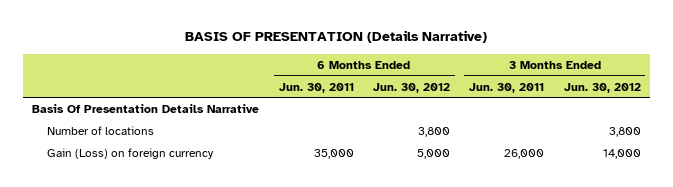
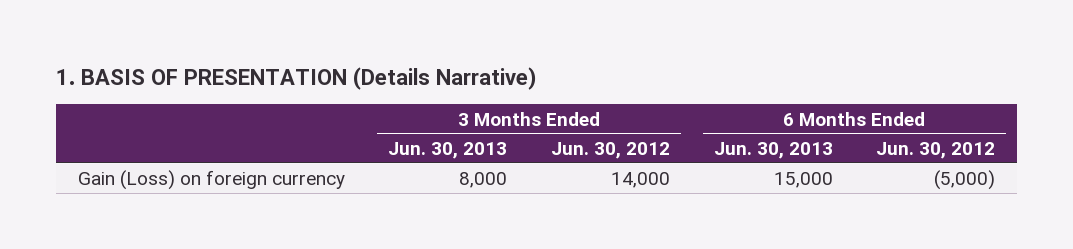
[185,30,488,44] BASIS OF PRESENTATION (Details Narrative) -> [55,67,537,91] 1. BASIS OF PRESENTATION (Details Narrative)
[278,82,354,93] Jun. 30, 2011 -> none
[469,82,545,93] Jun. 30, 2011 -> none
none -> [388,141,508,159] Jun. 30, 2013
none -> [713,141,833,159] Jun. 30, 2013
[32,104,260,114] Basis Of Presentation Details Narrative -> none
[47,126,155,136] Number of locations -> none
[416,149,450,160] 5,000 -> [934,170,996,191] (5,000)

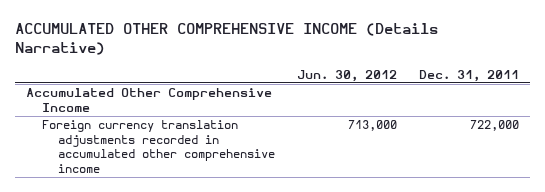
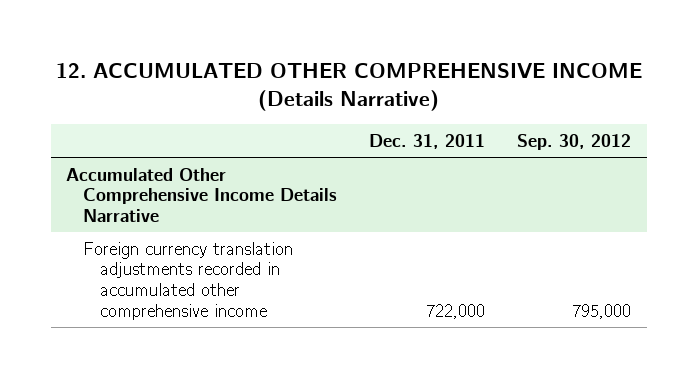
[15,23,439,56] ACCUMULATED OTHER COMPREHENSIVE INCOME (Details Narrative) -> [55,63,642,112] 12. ACCUMULATED OTHER COMPREHENSIVE INCOME (Details Narrative)
[297,69,398,82] Jun. 30, 2012 -> none
none -> [517,133,632,150] Sep. 30, 2012
[26,88,273,112] Accumulated Other Comprehensive Income -> [66,167,338,223] Accumulated Other Comprehensive Income Details Narrative

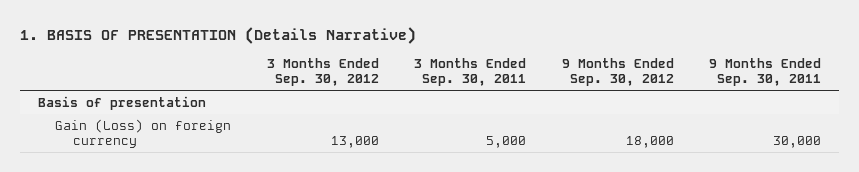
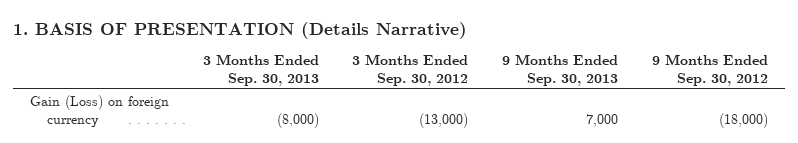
[414,58,527,87] 3 Months Ended Sep. 30, 2011 -> none
[708,58,821,87] 9 Months Ended Sep. 30, 2011 -> none
none -> [202,53,319,86] 3 Months Ended Sep. 30, 2013
none -> [502,53,619,86] 9 Months Ended Sep. 30, 2013
[37,95,206,110] Basis of presentation -> none
[330,136,379,149] 13,000 -> [419,113,469,129] (13,000)
[625,136,674,149] 18,000 -> [719,113,769,129] (18,000)

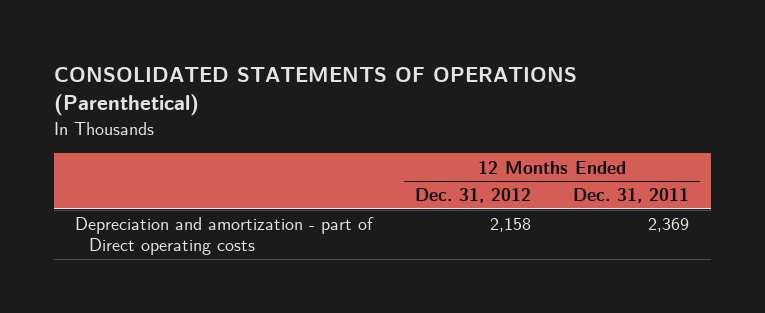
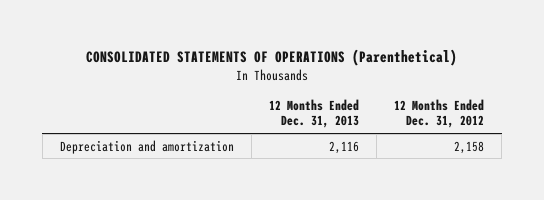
[573,188,690,204] Dec. 31, 2011 -> none
none -> [269,98,360,129] 12 Months Ended Dec. 31, 2013
[75,217,375,256] Depreciation and amortization - part of Direct operating costs -> [59,139,234,154] Depreciation and amortization

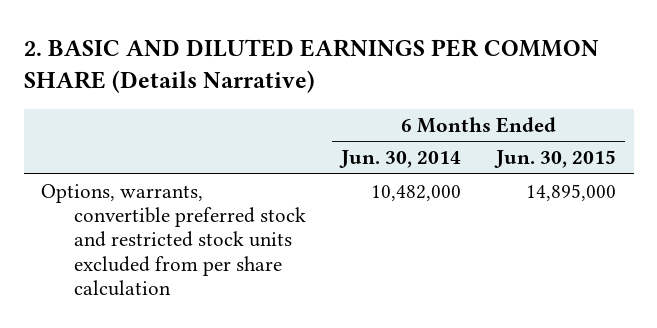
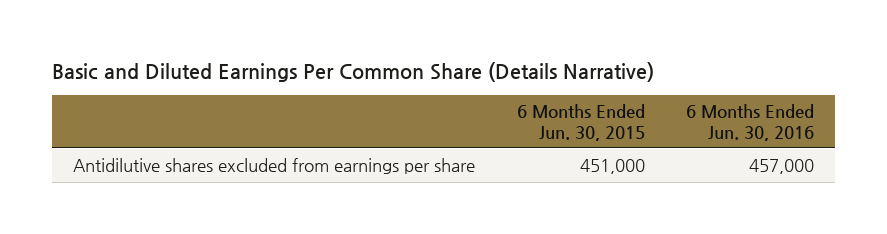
[23,39,599,94] 2. BASIC AND DILUTED EARNINGS PER COMMON SHARE (Details Narrative) -> [51,61,654,82] Basic and Diluted Earnings Per Common Share (Details Narrative)
[339,150,462,169] Jun. 30, 2014 -> none
none -> [686,103,815,141] 6 Months Ended Jun. 30, 2016
[41,183,307,296] Options, warrants, convertible preferred stock and restricted stock units excluded from per share calculation -> [72,158,475,175] Antidilutive shares excluded from earnings per share
[526,183,617,201] 14,895,000 -> [579,159,645,175] 451,000

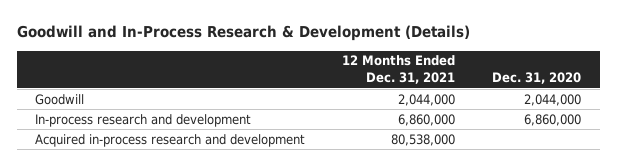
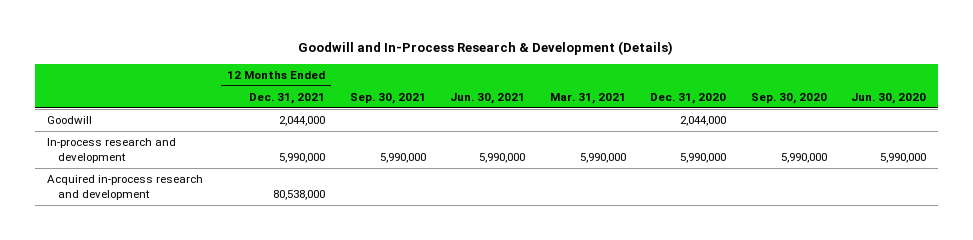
none -> [349,92,426,104] Sep. 30, 2021
none -> [450,92,526,104] Jun. 30, 2021
none -> [549,92,626,104] Mar. 31, 2021
none -> [750,92,827,104] Sep. 30, 2020
none -> [851,92,927,104] Jun. 30, 2020
[398,113,456,126] 6,860,000 -> [279,152,326,163] 5,990,000
[524,113,582,126] 6,860,000 -> [680,152,727,163] 5,990,000

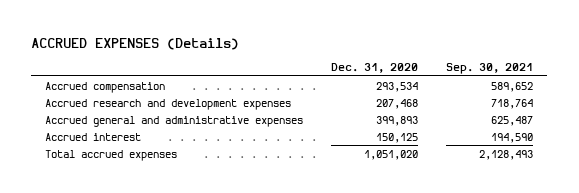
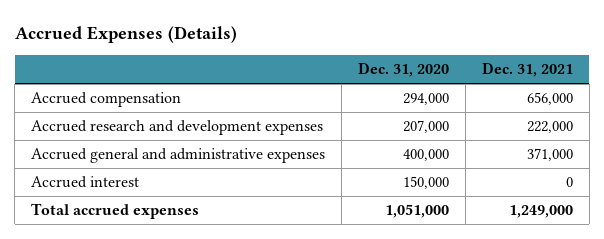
[31,38,240,51] ACCRUED EXPENSES (Details) -> [14,26,237,44] Accrued Expenses (Details)
[446,63,534,75] Sep. 30, 2021 -> none
none -> [482,62,574,78] Dec. 31, 2021
[376,81,419,92] 293,534 -> [403,93,450,106] 294,000
[376,98,419,109] 207,468 -> [403,120,450,134] 207,000
[376,115,419,126] 399,893 -> [403,149,450,162] 400,000
[376,132,419,143] 150,125 -> [403,176,450,190] 150,000
[364,149,419,160] 1,051,020 -> [385,204,450,219] 1,051,000

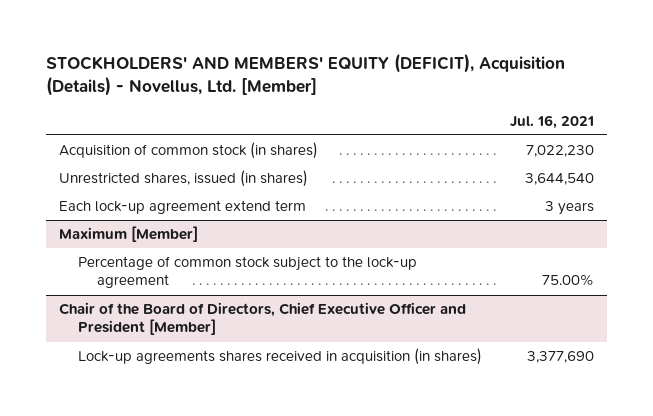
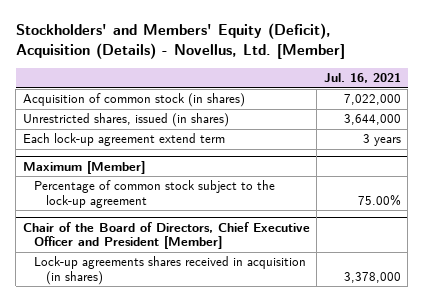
[45,52,565,96] STOCKHOLDERS' AND MEMBERS' EQUITY (DEFICIT), Acquisition (Details) - Novellus, Ltd. [Member] -> [15,23,345,60] Stockholders' and Members' Equity (Deficit), Acquisition (Details) - Novellus, Ltd. [Member]
[525,145,594,158] 7,022,230 -> [343,94,401,106] 7,022,000
[524,173,594,186] 3,644,540 -> [343,114,401,126] 3,644,000
[526,351,594,364] 3,377,690 -> [343,272,401,284] 3,378,000

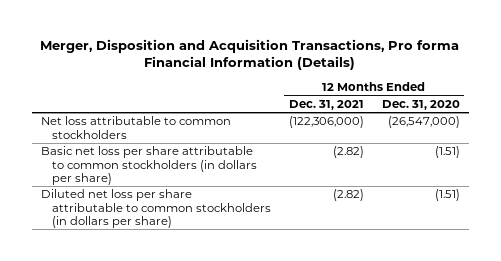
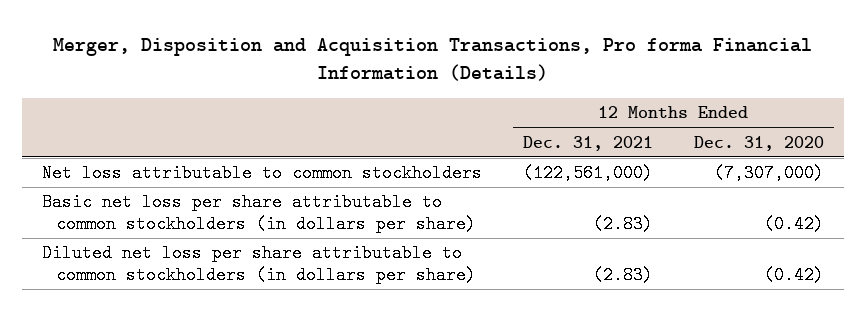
[288,116,364,129] (122,306,000) -> [523,164,654,183] (122,561,000)
[387,116,460,129] (26,547,000) -> [713,164,824,183] (7,307,000)
[332,146,364,159] (2.82) -> [593,214,654,233] (2.83)
[434,146,460,159] (1.51) -> [763,214,824,233] (0.42)
[332,189,364,202] (2.82) -> [593,265,654,284] (2.83)
[434,189,460,202] (1.51) -> [763,265,824,284] (0.42)

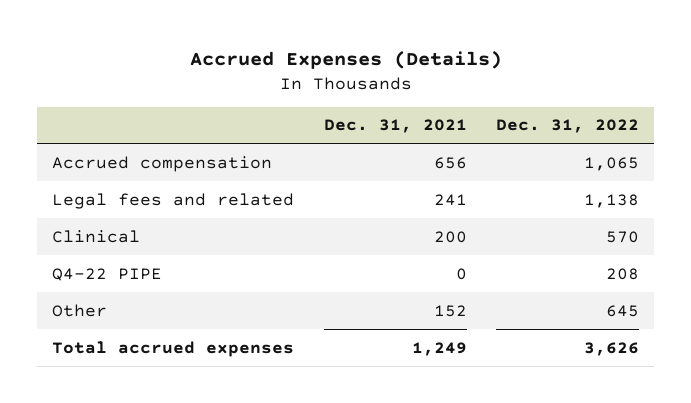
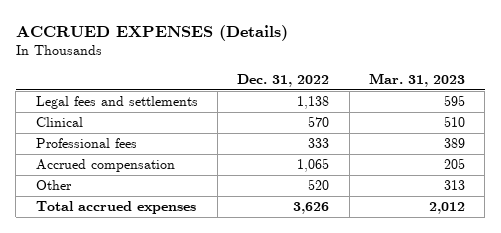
[189,50,502,69] Accrued Expenses (Details) -> [15,24,288,41] ACCRUED EXPENSES (Details)
[323,119,467,134] Dec. 31, 2021 -> none
none -> [369,72,466,87] Mar. 31, 2023
[51,192,294,209] Legal fees and related -> [35,96,198,110] Legal fees and settlements
[51,267,162,281] Q4-22 PIPE -> none
none -> [35,138,137,149] Professional fees
[51,155,272,172] Accrued compensation -> [35,159,175,173] Accrued compensation
[606,304,640,317] 645 -> [308,179,330,191] 520

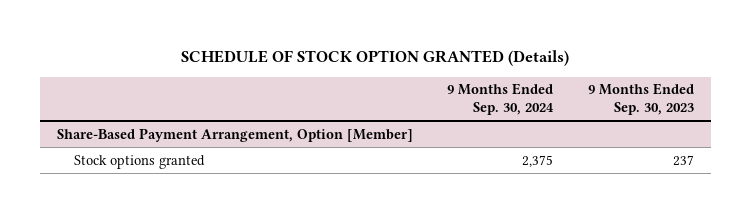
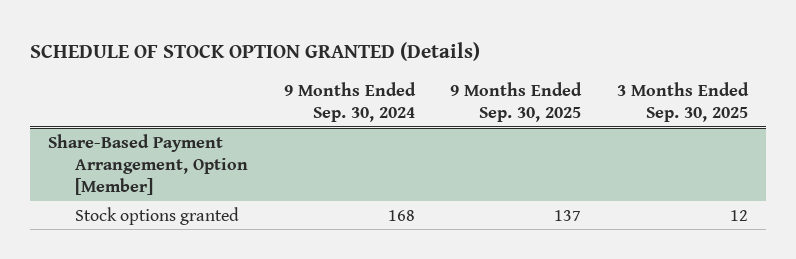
[587,83,694,115] 9 Months Ended Sep. 30, 2023 -> none
none -> [450,81,583,122] 9 Months Ended Sep. 30, 2025
none -> [617,81,750,122] 3 Months Ended Sep. 30, 2025
[522,154,554,167] 2,375 -> [387,209,415,221] 168

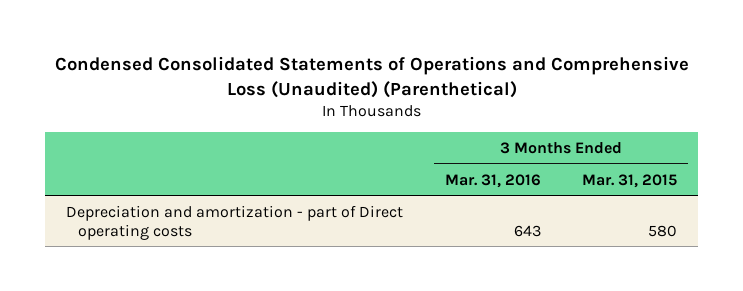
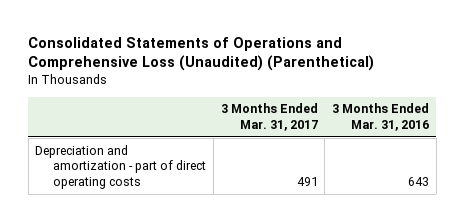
[54,55,689,98] Condensed Consolidated Statements of Operations and Comprehensive Loss (Unaudited) (Parenthetical) -> [28,36,375,72] Consolidated Statements of Operations and Comprehensive Loss (Unaudited) (Parenthetical)
[582,173,678,188] Mar. 31, 2015 -> none
none -> [220,103,318,131] 3 Months Ended Mar. 31, 2017
[65,204,403,240] Depreciation and amortization - part of Direct operating costs -> [35,144,207,189] Depreciation and amortization - part of direct operating costs

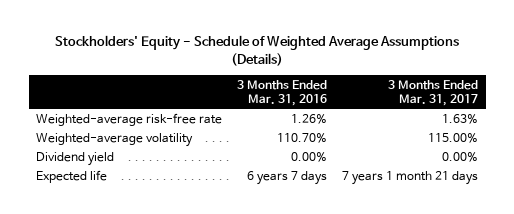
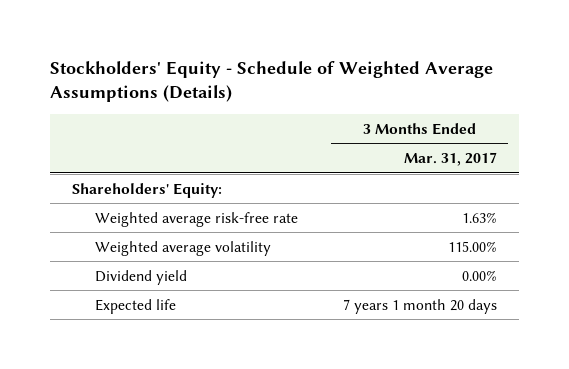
[237,80,328,106] 3 Months Ended Mar. 31, 2016 -> none
none -> [71,182,222,198] Shareholders' Equity:
[36,112,223,126] Weighted-average risk-free rate -> [94,211,298,227] Weighted average risk-free rate
[36,132,194,147] Weighted-average volatility -> [94,240,271,256] Weighted average volatility
[342,170,479,185] 7 years 1 month 21 days -> [342,298,497,314] 7 years 1 month 20 days

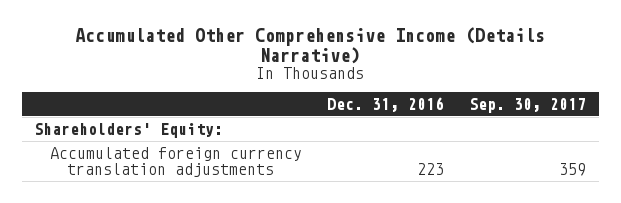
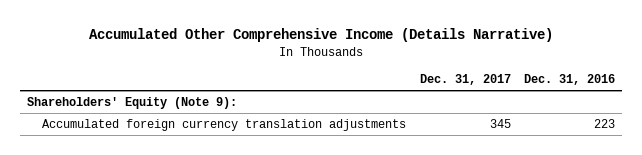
[469,97,587,113] Sep. 30, 2017 -> none
none -> [419,74,511,86] Dec. 31, 2017
[34,123,224,139] Shareholders' Equity: -> [26,97,237,110] Shareholders' Equity (Note 9):

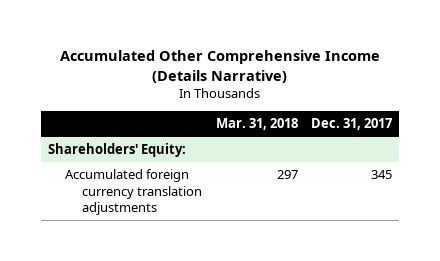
[524,74,616,86] Dec. 31, 2016 -> none
none -> [215,118,298,131] Mar. 31, 2018
[26,97,237,110] Shareholders' Equity (Note 9): -> [47,143,186,158] Shareholders' Equity:

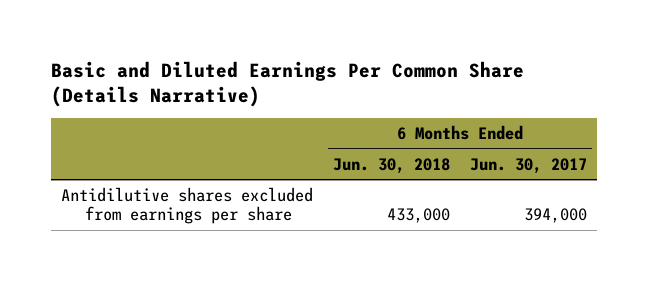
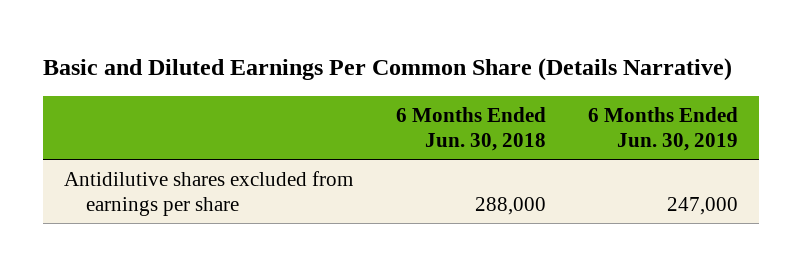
[469,157,587,174] Jun. 30, 2017 -> none
none -> [588,107,739,151] 6 Months Ended Jun. 30, 2019
[387,208,451,224] 433,000 -> [474,196,546,215] 288,000

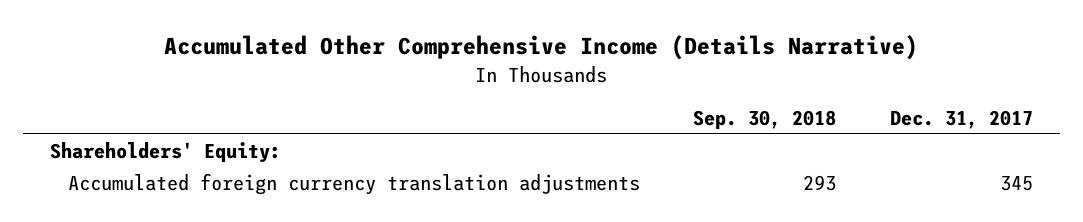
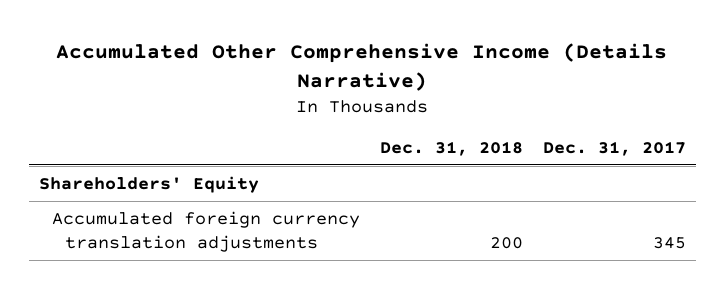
[693,109,837,129] Sep. 30, 2018 -> none
none -> [379,141,523,157] Dec. 31, 2018
[49,141,281,163] Shareholders' Equity: -> [38,175,259,193] Shareholders' Equity

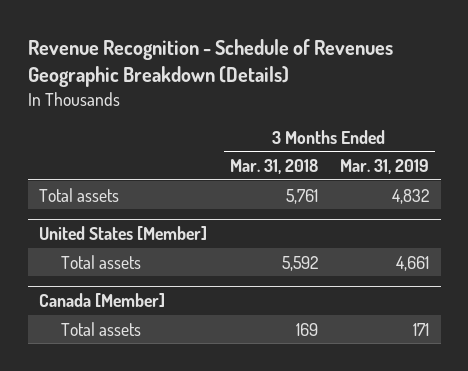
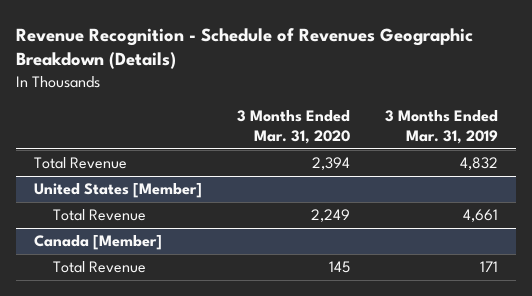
[229,159,318,175] Mar. 31, 2018 -> none
none -> [236,110,350,144] 3 Months Ended Mar. 31, 2020
[39,187,120,202] Total assets -> [33,157,127,170] Total Revenue
[60,254,141,269] Total assets -> [53,209,147,222] Total Revenue
[60,321,141,336] Total assets -> [53,261,147,274] Total Revenue

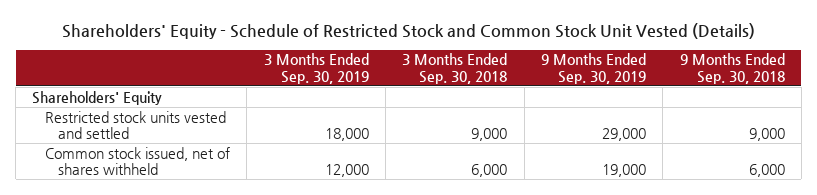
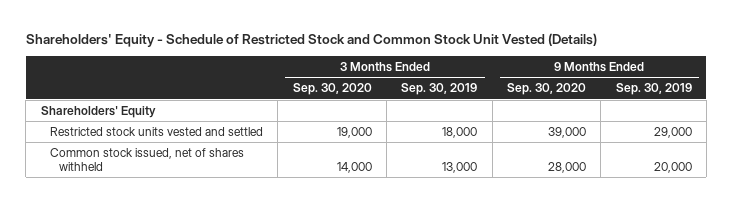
[402,53,508,84] 3 Months Ended Sep. 30, 2018 -> none
[679,53,785,84] 9 Months Ended Sep. 30, 2018 -> none
none -> [292,83,372,96] Sep. 30, 2020
none -> [507,83,587,96] Sep. 30, 2020
[324,164,369,178] 12,000 -> [442,161,478,173] 13,000
[602,164,647,178] 19,000 -> [653,161,692,173] 20,000

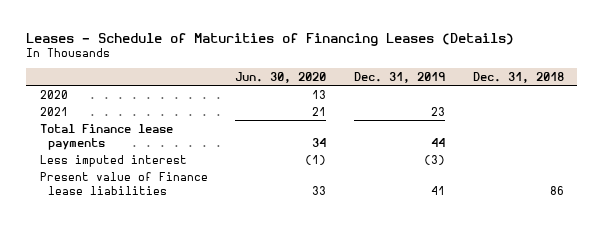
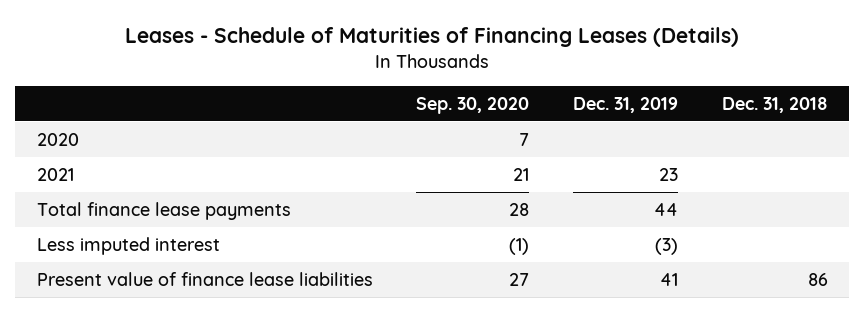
[235,71,327,83] Jun. 30, 2020 -> none
none -> [416,96,530,114] Sep. 30, 2020
[39,123,173,150] Total Finance lease payments -> [36,202,291,221] Total finance lease payments
[39,171,208,195] Present value of Finance lease liabilities -> [36,272,373,287] Present value of finance lease liabilities

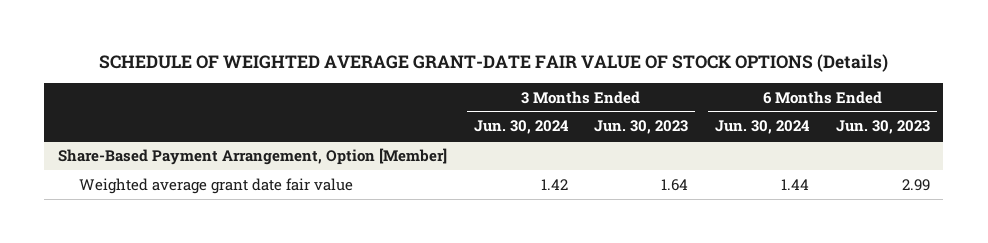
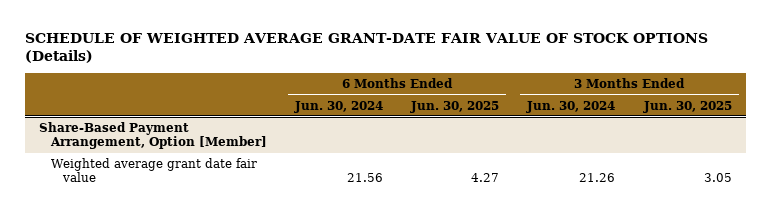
[594,120,689,135] Jun. 30, 2023 -> none
[835,120,930,135] Jun. 30, 2023 -> none
none -> [410,100,500,113] Jun. 30, 2025
none -> [642,100,732,113] Jun. 30, 2025
[540,178,568,190] 1.42 -> [579,173,616,183] 21.26
[781,178,810,190] 1.44 -> [347,173,384,183] 21.56

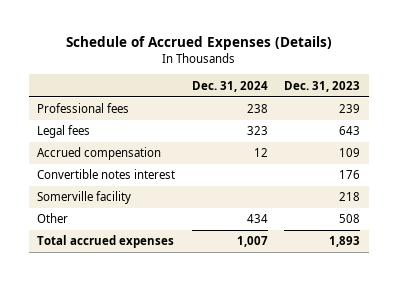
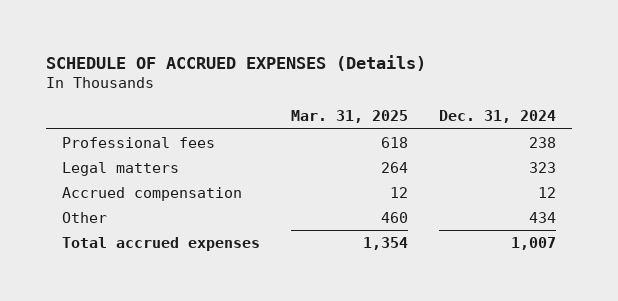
[65,36,332,51] Schedule of Accrued Expenses (Details) -> [45,54,426,71] SCHEDULE OF ACCRUED EXPENSES (Details)
[284,80,361,92] Dec. 31, 2023 -> none
none -> [290,110,408,124] Mar. 31, 2025
[37,125,91,139] Legal fees -> [61,162,179,177] Legal matters
[37,169,176,180] Convertible notes interest -> none
[37,191,132,205] Somerville facility -> none

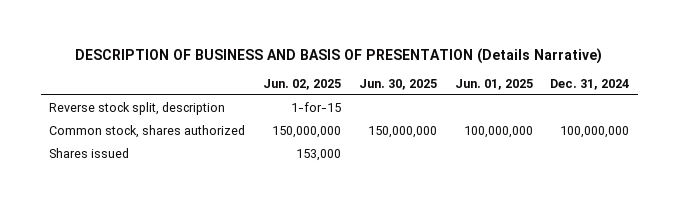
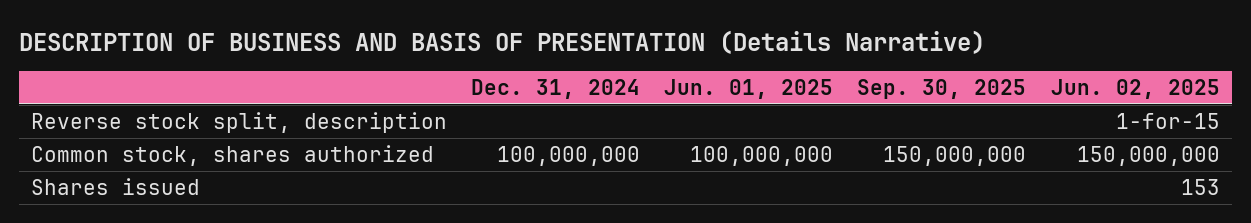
[358,78,437,90] Jun. 30, 2025 -> none
none -> [857,78,1027,99] Sep. 30, 2025
[296,148,342,161] 153,000 -> [1180,178,1220,195] 153

